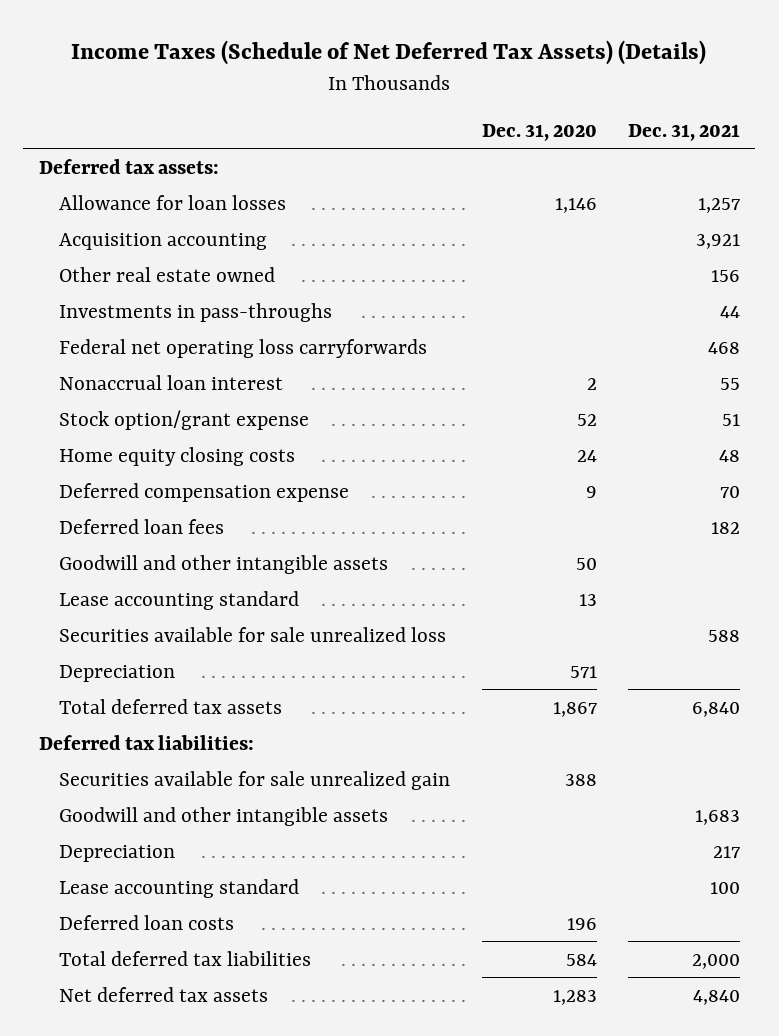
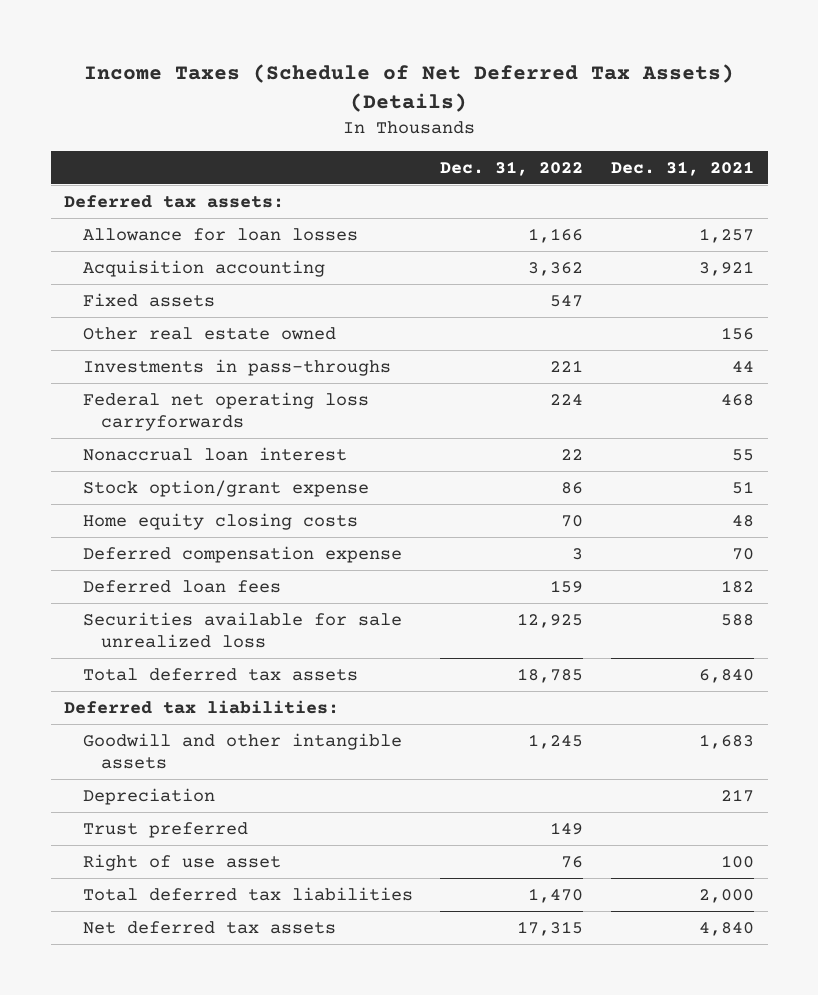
[481,123,597,141] Dec. 31, 2020 -> none
none -> [440,161,584,177] Dec. 31, 2022
none -> [82,292,215,307] Fixed assets
[59,554,389,574] Goodwill and other intangible assets -> none
[59,590,300,610] Lease accounting standard -> none
[59,664,176,682] Depreciation -> none
[59,770,451,790] Securities available for sale unrealized gain -> none
[59,878,300,898] Lease accounting standard -> none
[59,914,235,930] Deferred loan costs -> none
none -> [82,821,248,838] Trust preferred
none -> [82,853,281,871] Right of use asset

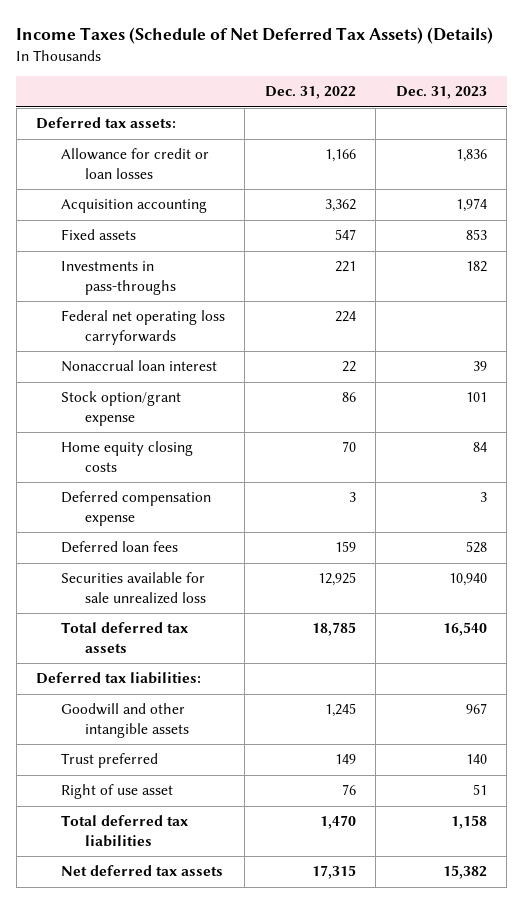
[610,161,754,177] Dec. 31, 2021 -> none
none -> [395,86,487,100] Dec. 31, 2023
[82,227,358,241] Allowance for loan losses -> [60,148,209,179] Allowance for credit or loan losses
[82,326,336,340] Other real estate owned -> none
[82,787,215,805] Depreciation -> none

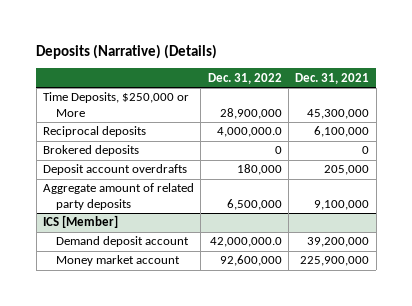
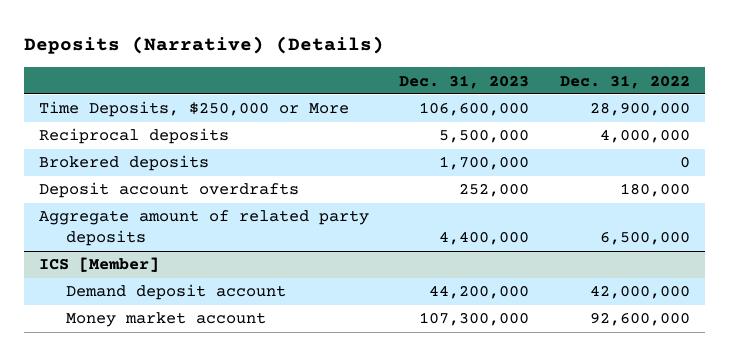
[295,72,370,84] Dec. 31, 2021 -> none
none -> [399,74,530,89] Dec. 31, 2023
[216,127,282,138] 4,000,000.0 -> [599,129,690,144] 4,000,000
[209,237,282,248] 42,000,000.0 -> [589,285,690,300] 42,000,000

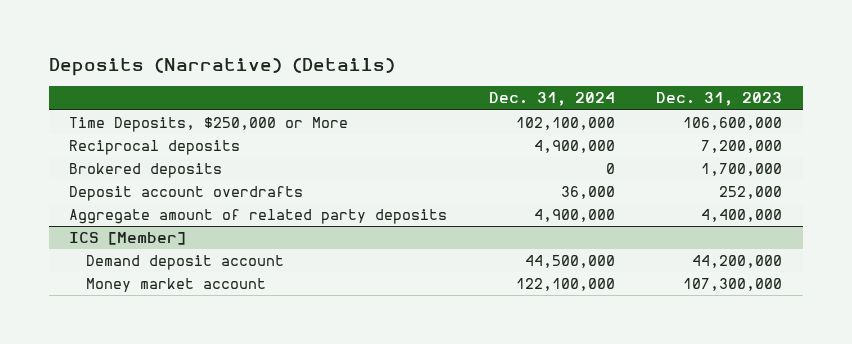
[559,74,690,89] Dec. 31, 2022 -> none
none -> [488,92,615,107] Dec. 31, 2024
[439,129,530,144] 5,500,000 -> [701,140,783,154] 7,200,000

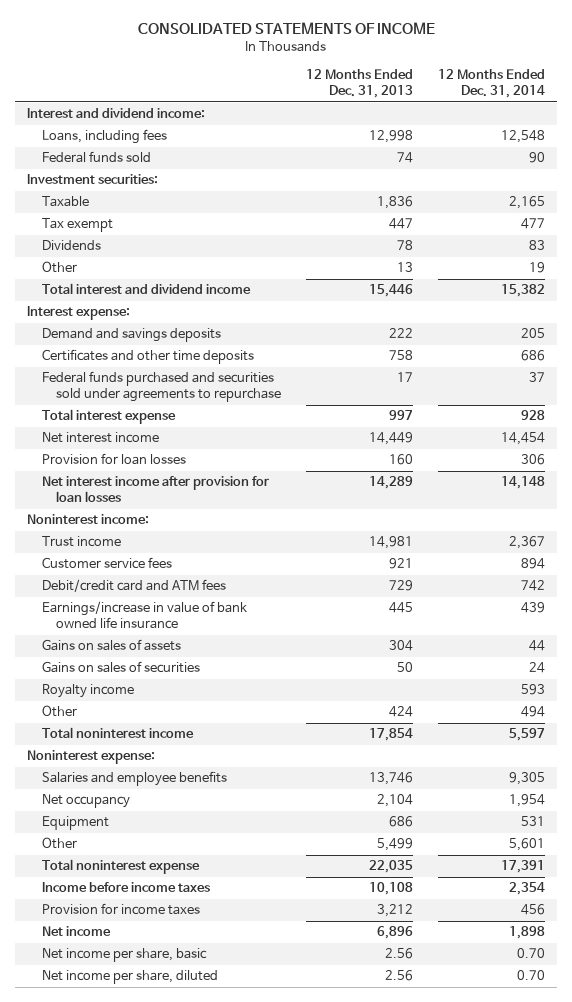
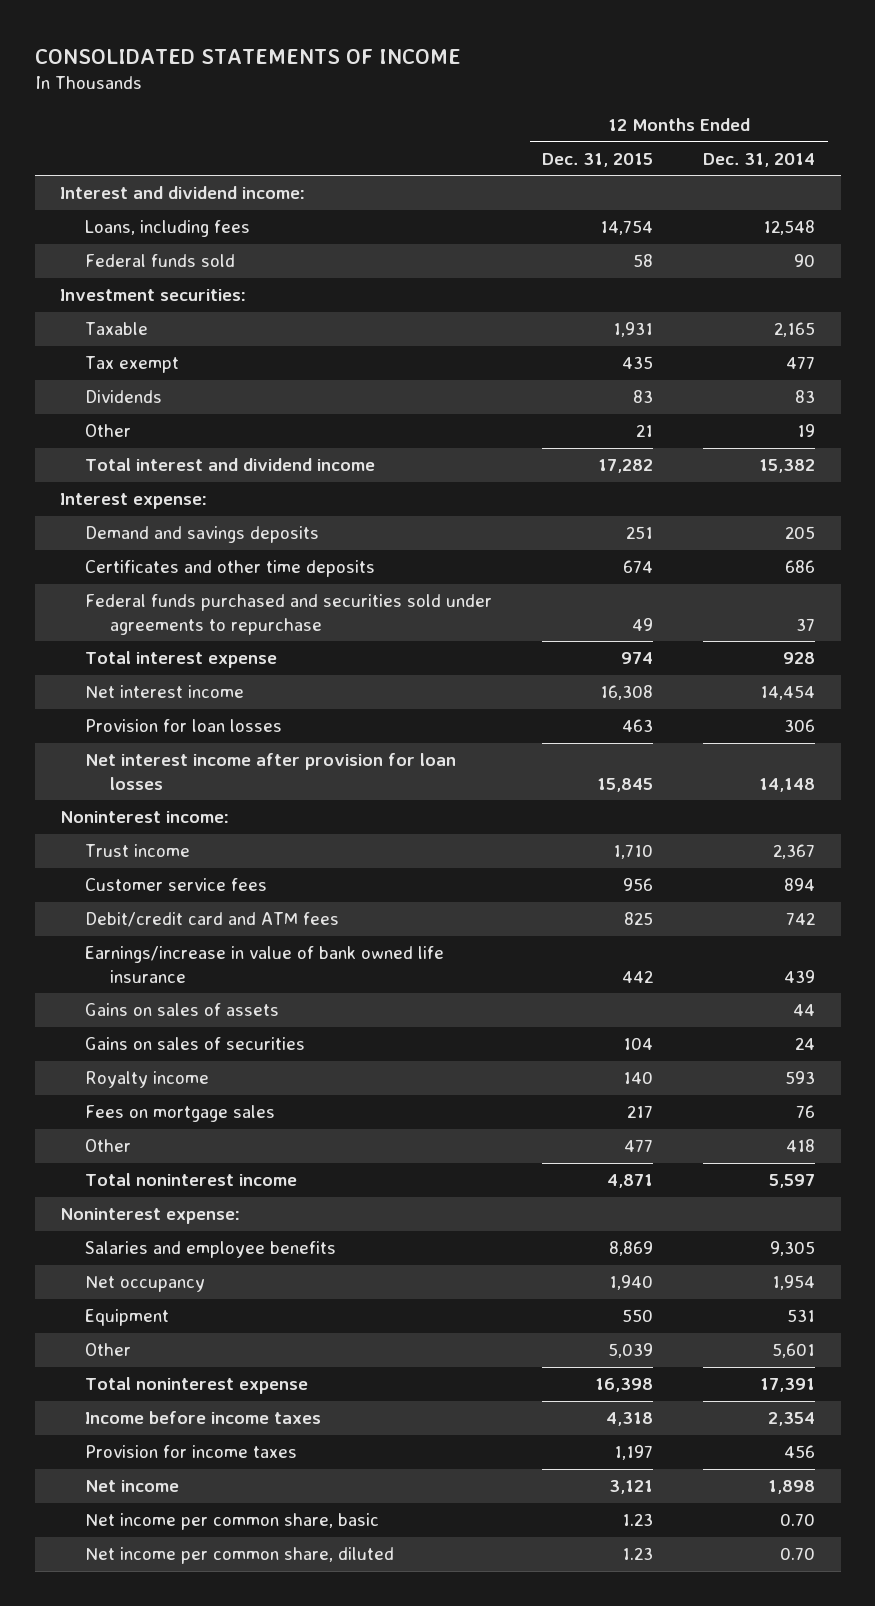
[306,69,414,99] 12 Months Ended Dec. 31, 2013 -> none
none -> [542,152,654,167] Dec. 31, 2015
none -> [84,1105,275,1123] Fees on mortgage sales
[520,706,545,718] 494 -> [786,1139,816,1153] 418
[41,948,207,963] Net income per share, basic -> [84,1513,379,1531] Net income per common share, basic
[41,970,218,985] Net income per share, diluted -> [84,1547,394,1565] Net income per common share, diluted

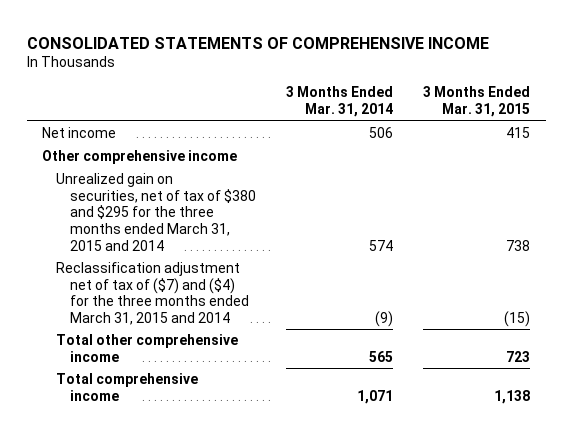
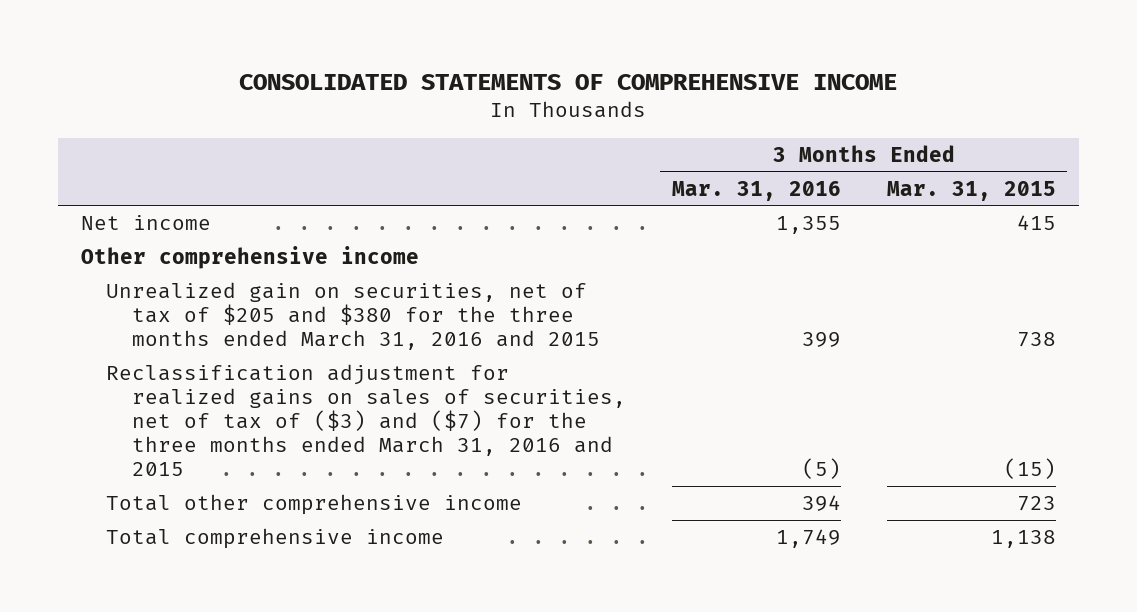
[286,86,394,118] 3 Months Ended Mar. 31, 2014 -> none
none -> [671,180,841,201] Mar. 31, 2016
[56,173,256,251] Unrealized gain on securities, net of tax of $380 and $295 for the three months ended March 31, 2015 and 2014 -> [106,282,600,350] Unrealized gain on securities, net of tax of $205 and $380 for the three months ended March 31, 2016 and 2015
[56,262,249,325] Reclassification adjustment net of tax of ($7) and ($4) for the three months ended March 31, 2015 and 2014 -> [106,364,626,476] Reclassification adjustment for realized gains on sales of securities, net of tax of ($3) and ($7) for the three months ended March 31, 2016 and 2015

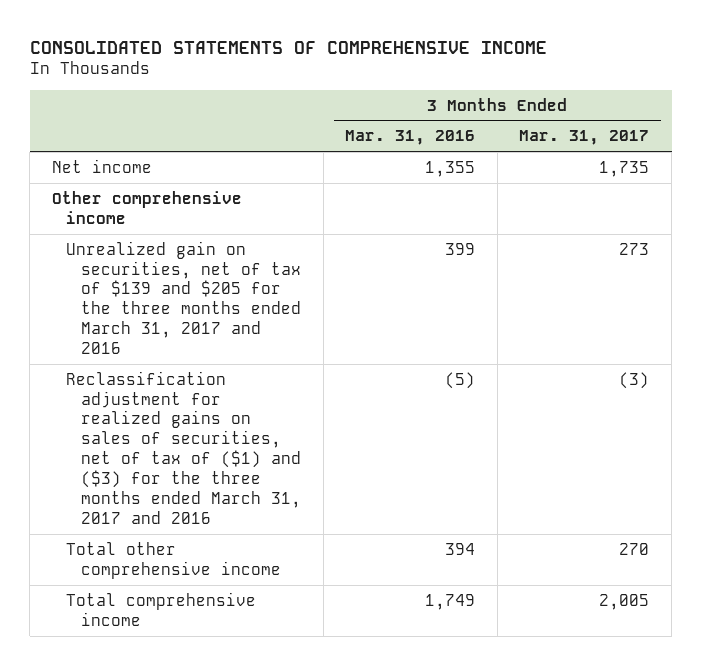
[886,180,1056,201] Mar. 31, 2015 -> none
none -> [519,130,650,146] Mar. 31, 2017
[106,282,600,350] Unrealized gain on securities, net of tax of $205 and $380 for the three months ended March 31, 2016 and 2015 -> [66,240,301,355] Unrealized gain on securities, net of tax of $139 and $205 for the three months ended March 31, 2017 and 2016
[106,364,626,476] Reclassification adjustment for realized gains on sales of securities, net of tax of ($3) and ($7) for the three months ended March 31, 2016 and 2015 -> [66,370,301,524] Reclassification adjustment for realized gains on sales of securities, net of tax of ($1) and ($3) for the three months ended March 31, 2017 and 2016

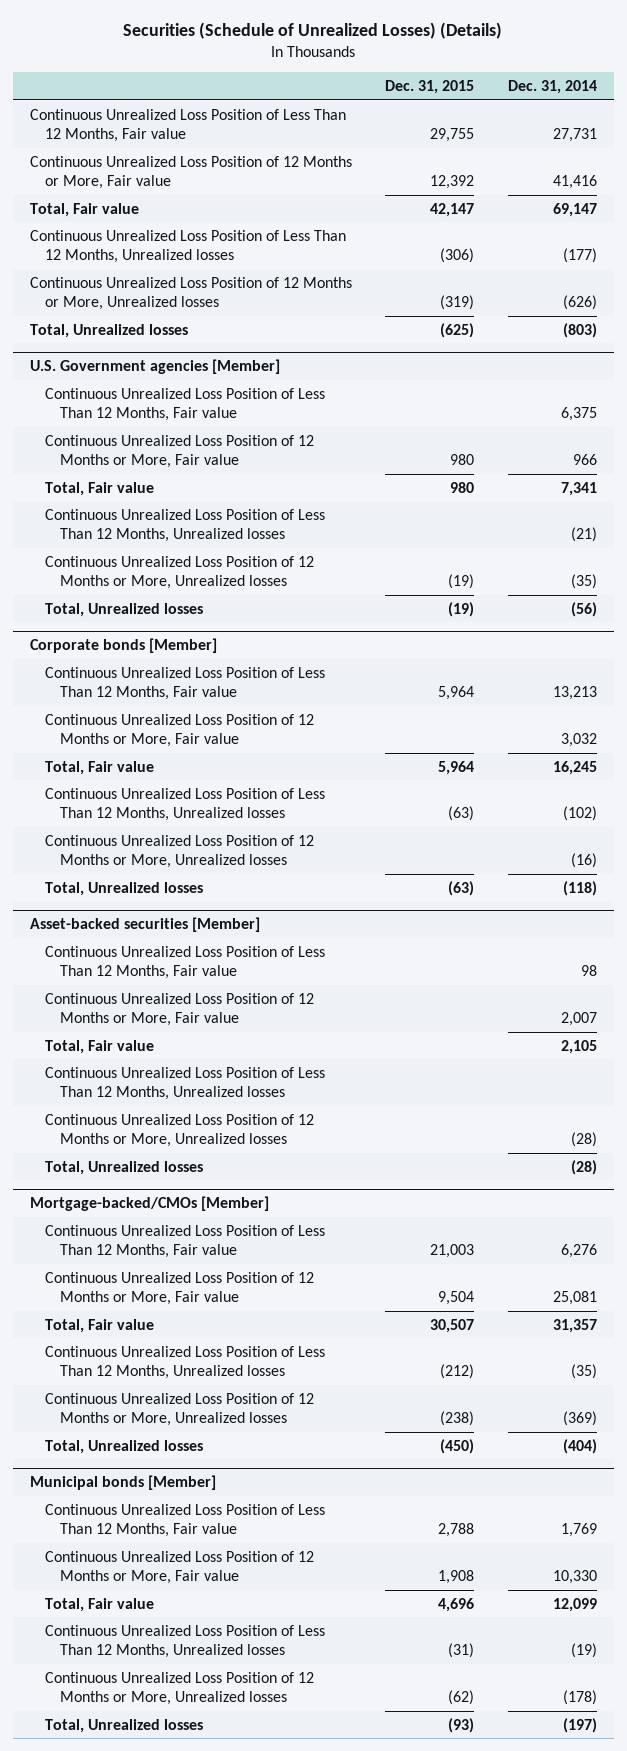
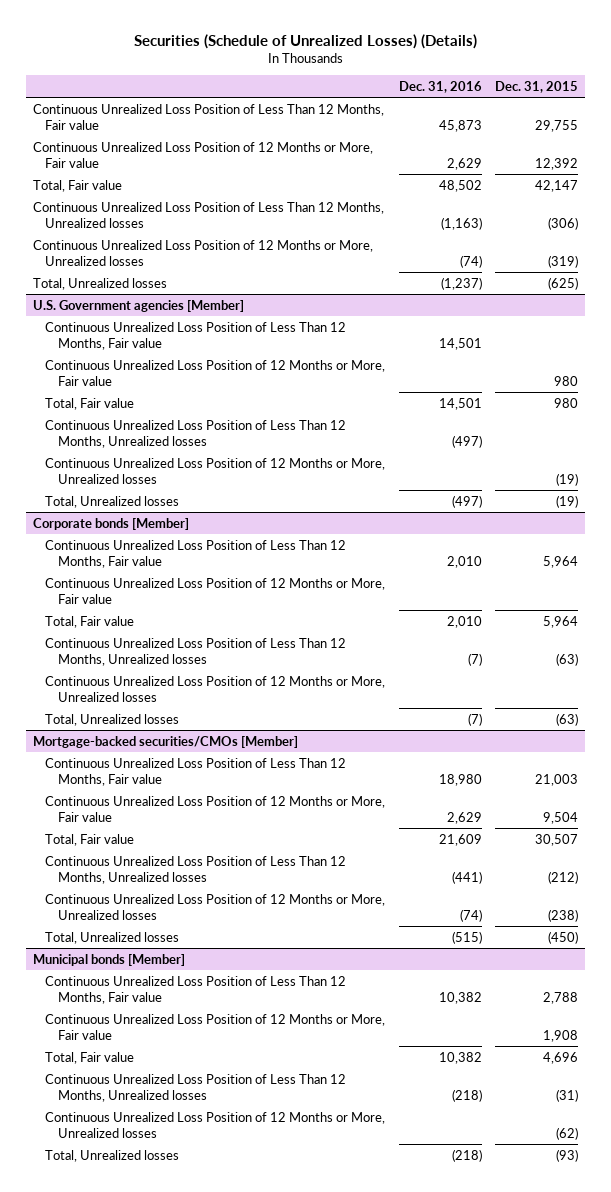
[508,79,598,94] Dec. 31, 2014 -> none
none -> [398,80,482,93] Dec. 31, 2016
[29,917,260,933] Asset-backed securities [Member] -> none
[44,945,325,979] Continuous Unrealized Loss Position of Less Than 12 Months, Fair value -> none
[44,992,314,1026] Continuous Unrealized Loss Position of 12 Months or More, Fair value -> none
[44,1039,154,1054] Total, Fair value -> none
[44,1066,325,1100] Continuous Unrealized Loss Position of Less Than 12 Months, Unrealized losses -> none
[44,1113,314,1147] Continuous Unrealized Loss Position of 12 Months or More, Unrealized losses -> none
[44,1160,203,1175] Total, Unrealized losses -> none
[29,1196,269,1212] Mortgage-backed/CMOs [Member] -> [32,735,298,748] Mortgage-backed securities/CMOs [Member]

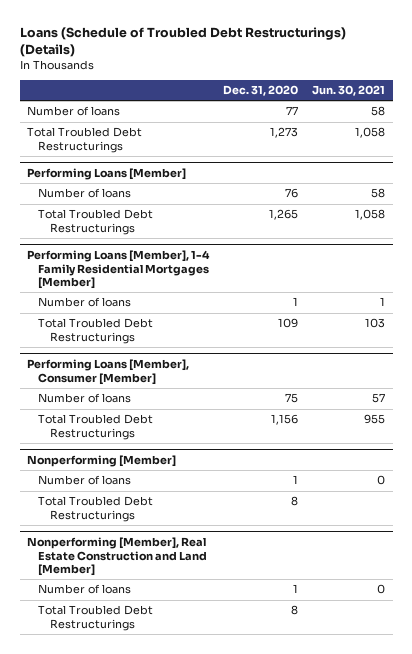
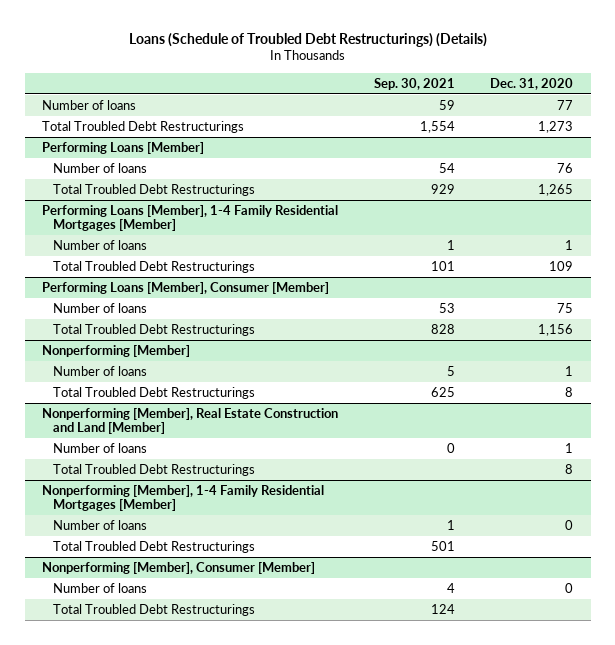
[312,85,386,97] Jun. 30, 2021 -> none
none -> [373,77,455,90] Sep. 30, 2021
none -> [42,484,325,512] Nonperforming [Member], 1-4 Family Residential Mortgages [Member]
none -> [52,519,147,530] Number of loans
none -> [52,540,255,553] Total Troubled Debt Restructurings
none -> [42,561,316,574] Nonperforming [Member], Consumer [Member]
none -> [52,582,147,593] Number of loans
none -> [52,603,255,616] Total Troubled Debt Restructurings

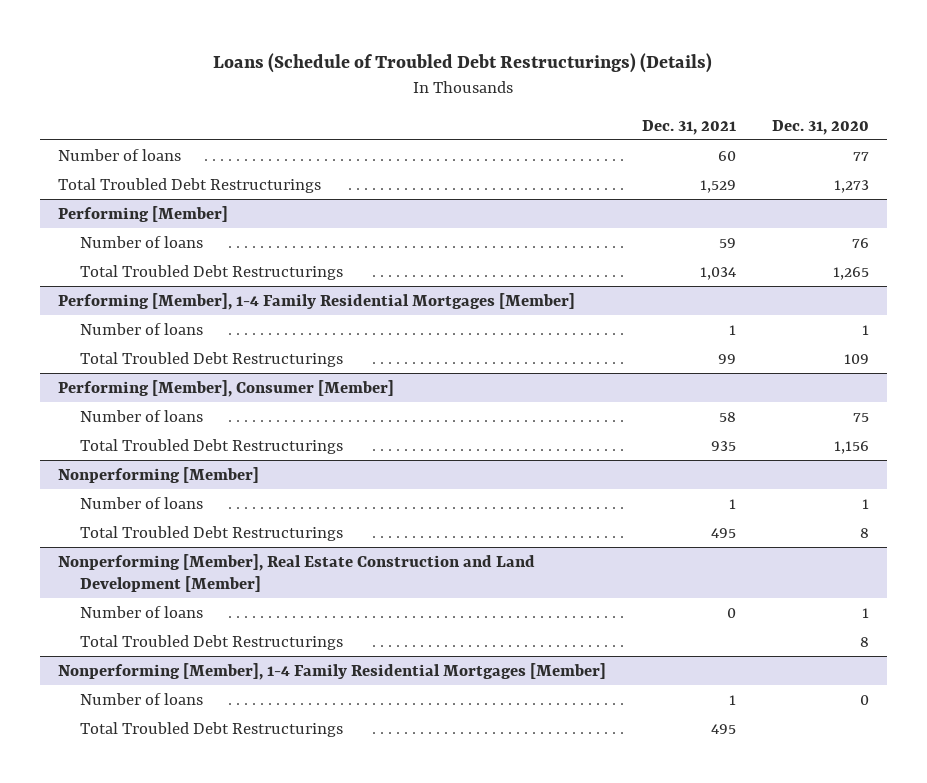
[373,77,455,90] Sep. 30, 2021 -> none
none -> [641,119,736,135] Dec. 31, 2021
[42,141,205,154] Performing Loans [Member] -> [57,205,228,222] Performing [Member]
[42,204,339,232] Performing Loans [Member], 1-4 Family Residential Mortgages [Member] -> [57,292,575,310] Performing [Member], 1-4 Family Residential Mortgages [Member]
[42,281,330,294] Performing Loans [Member], Consumer [Member] -> [57,379,394,397] Performing [Member], Consumer [Member]
[42,407,339,435] Nonperforming [Member], Real Estate Construction and Land [Member] -> [57,553,535,593] Nonperforming [Member], Real Estate Construction and Land Development [Member]
[42,561,316,574] Nonperforming [Member], Consumer [Member] -> none
[52,582,147,593] Number of loans -> none
[52,603,255,616] Total Troubled Debt Restructurings -> none

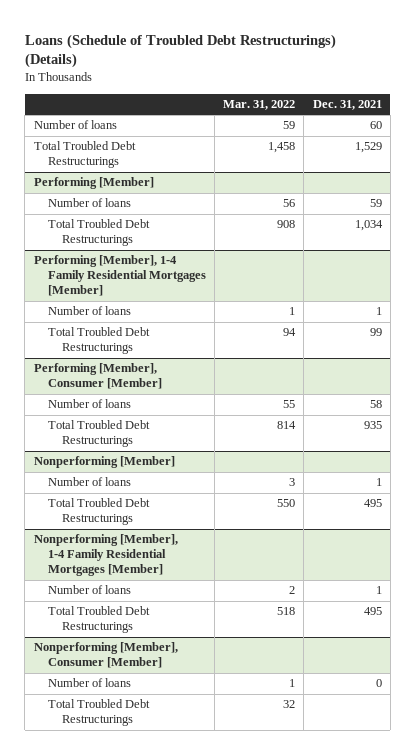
[772,119,870,135] Dec. 31, 2020 -> none
none -> [223,100,296,111] Mar. 31, 2022
[57,553,535,593] Nonperforming [Member], Real Estate Construction and Land Development [Member] -> none
[79,605,203,618] Number of loans -> none
[79,634,343,650] Total Troubled Debt Restructurings -> none
none -> [33,642,178,669] Nonperforming [Member], Consumer [Member]
none -> [47,678,131,688] Number of loans
none -> [47,699,150,727] Total Troubled Debt Restructurings

